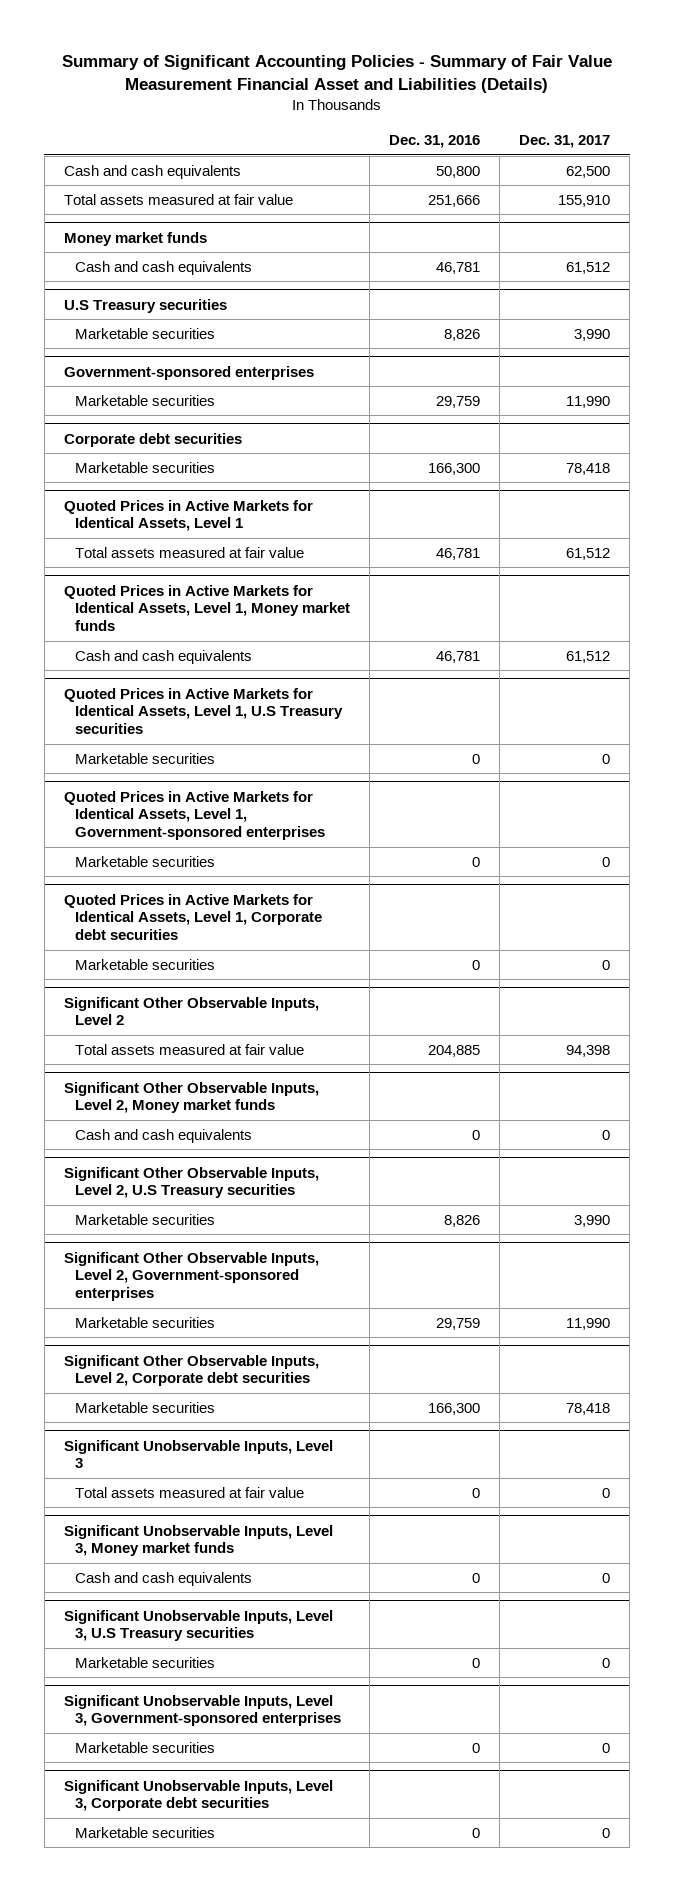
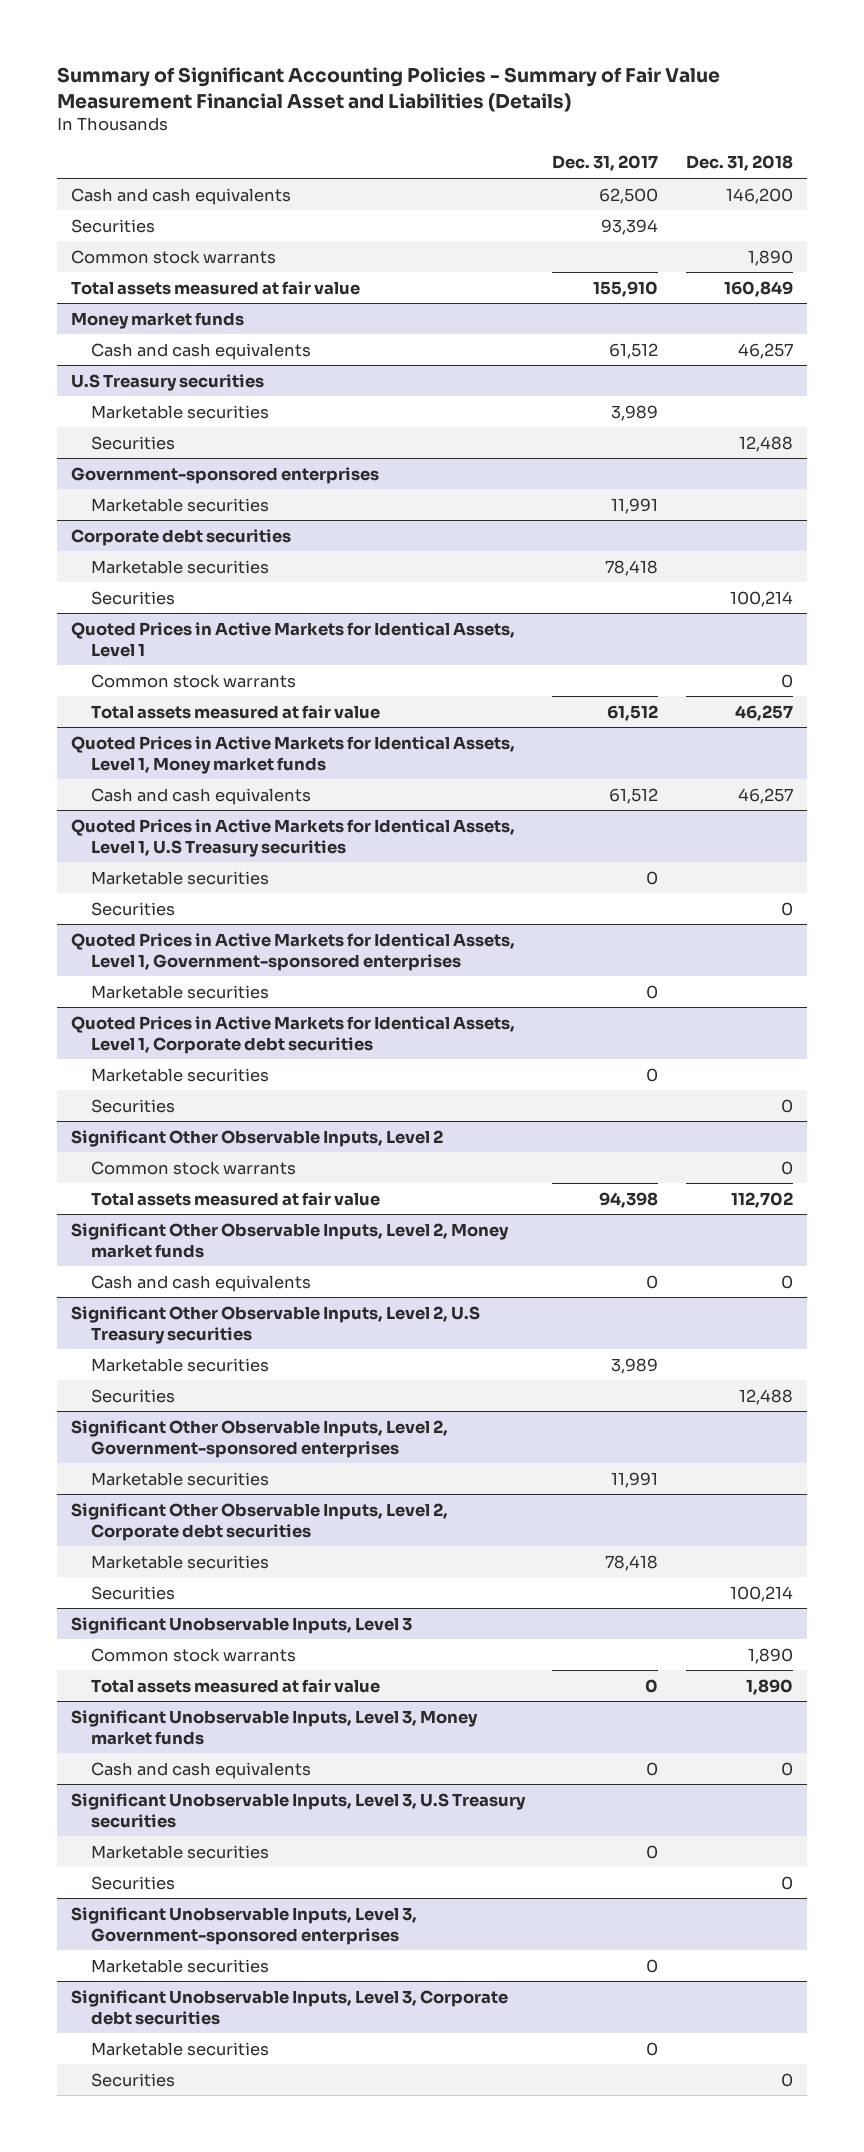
[389,134,481,148] Dec. 31, 2016 -> none
none -> [686,155,794,172] Dec. 31, 2018
none -> [70,218,155,233] Securities
none -> [70,249,276,264] Common stock warrants
[574,328,611,341] 3,990 -> [611,404,659,421] 3,989
none -> [91,435,176,450] Securities
[566,395,611,408] 11,990 -> [611,497,659,514] 11,991
none -> [91,590,176,605] Securities
none -> [91,673,297,688] Common stock warrants
none -> [91,901,176,916] Securities
none -> [91,1098,176,1113] Securities
none -> [91,1160,297,1175] Common stock warrants
[574,1214,611,1227] 3,990 -> [611,1357,659,1374] 3,989
none -> [91,1388,176,1403] Securities
[566,1317,611,1330] 11,990 -> [611,1471,659,1488] 11,991
none -> [91,1585,176,1600] Securities
none -> [91,1647,297,1662] Common stock warrants
none -> [91,1875,176,1890] Securities
none -> [91,2072,176,2087] Securities

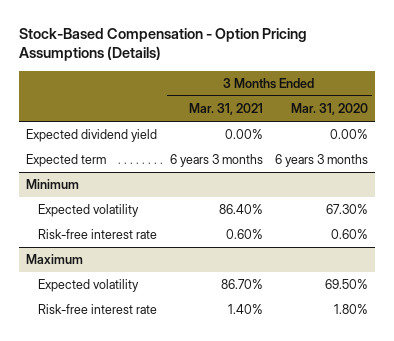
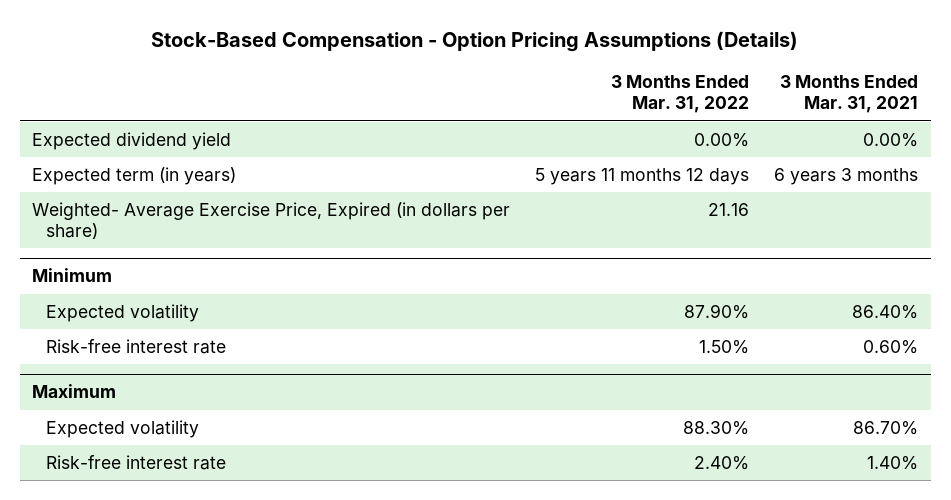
[291,103,369,116] Mar. 31, 2020 -> none
none -> [611,74,750,114] 3 Months Ended Mar. 31, 2022
[25,154,106,168] Expected term -> [32,166,237,185] Expected term (in years)
none -> [32,201,511,240] Weighted- Average Exercise Price, Expired (in dollars per share)

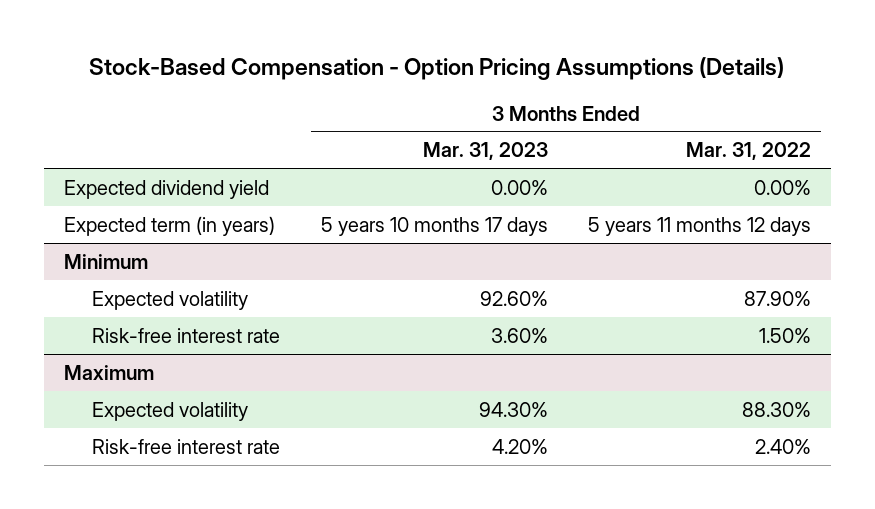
[780,74,919,114] 3 Months Ended Mar. 31, 2021 -> none
none -> [422,142,548,161] Mar. 31, 2023
[32,201,511,240] Weighted- Average Exercise Price, Expired (in dollars per share) -> none

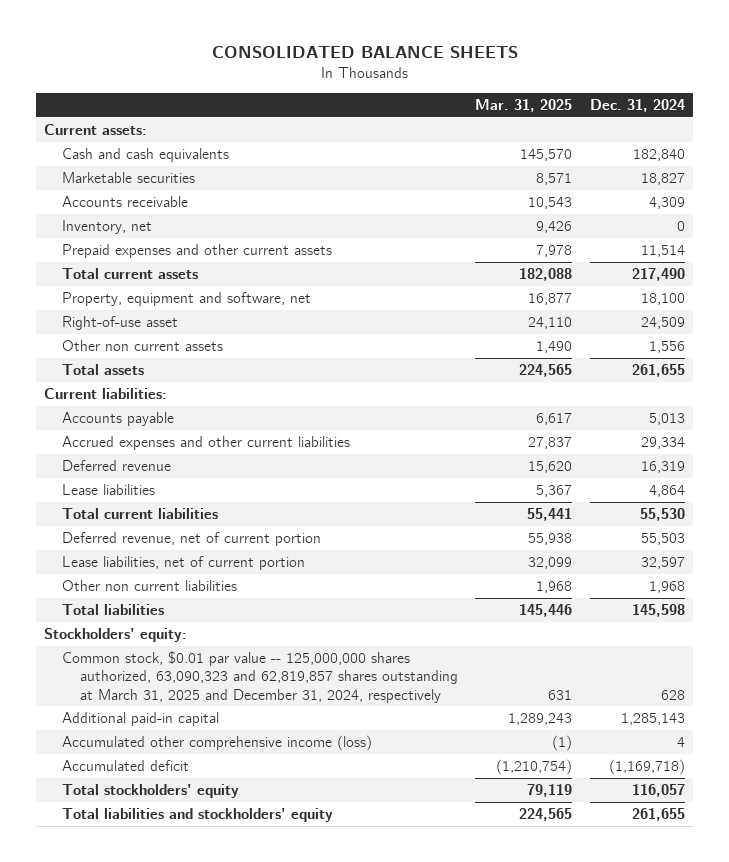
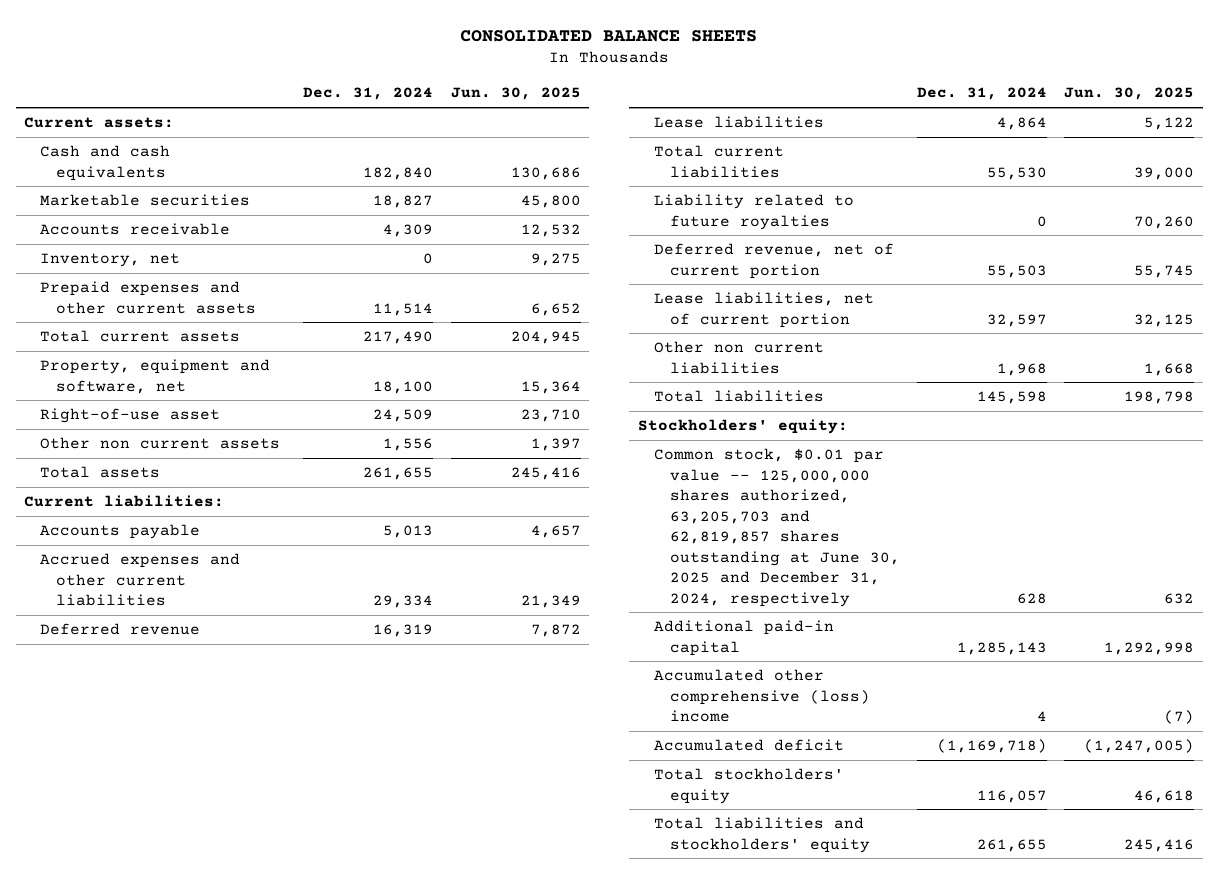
[475,98,573,112] Mar. 31, 2025 -> none
none -> [450,87,581,101] Jun. 30, 2025
none -> [653,194,854,230] Liability related to future royalties
[62,650,458,703] Common stock, $0.01 par value -- 125,000,000 shares authorized, 63,090,323 and 62,819,857 shares outstanding at March 31, 2025 and December 31, 2024, respectively -> [653,448,900,607] Common stock, $0.01 par value -- 125,000,000 shares authorized, 63,205,703 and 62,819,857 shares outstanding at June 30, 2025 and December 31, 2024, respectively
[62,734,373,751] Accumulated other comprehensive income (loss) -> [653,669,870,723] Accumulated other comprehensive (loss) income

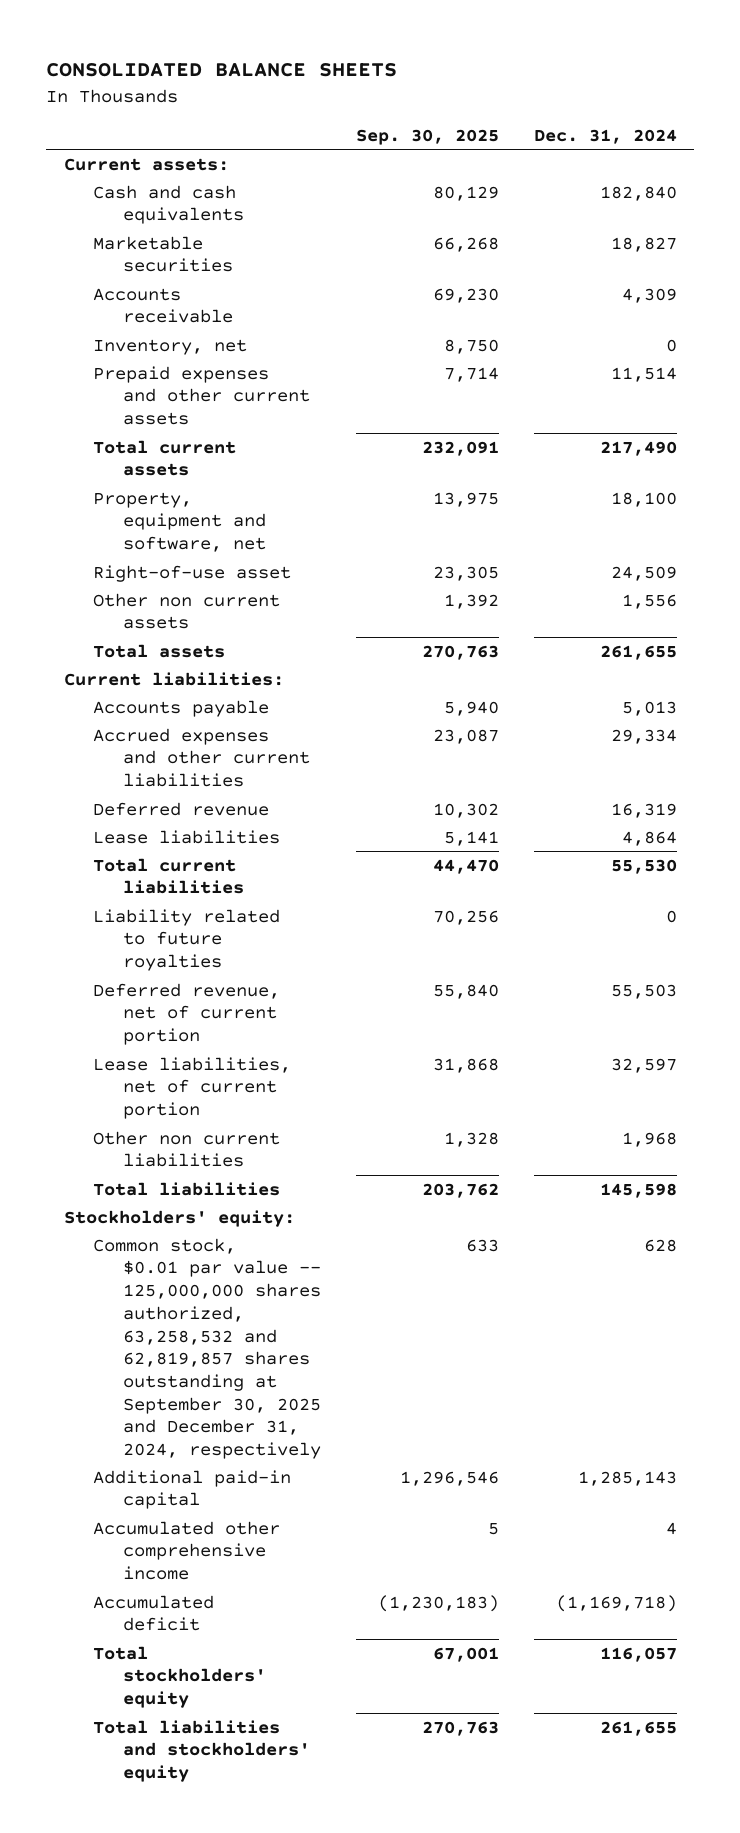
[450,87,581,101] Jun. 30, 2025 -> none
none -> [355,129,499,146] Sep. 30, 2025
[653,448,900,607] Common stock, $0.01 par value -- 125,000,000 shares authorized, 63,205,703 and 62,819,857 shares outstanding at June 30, 2025 and December 31, 2024, respectively -> [93,1237,321,1460] Common stock, $0.01 par value -- 125,000,000 shares authorized, 63,258,532 and 62,819,857 shares outstanding at September 30, 2025 and December 31, 2024, respectively
[653,669,870,723] Accumulated other comprehensive (loss) income -> [93,1520,281,1581] Accumulated other comprehensive income

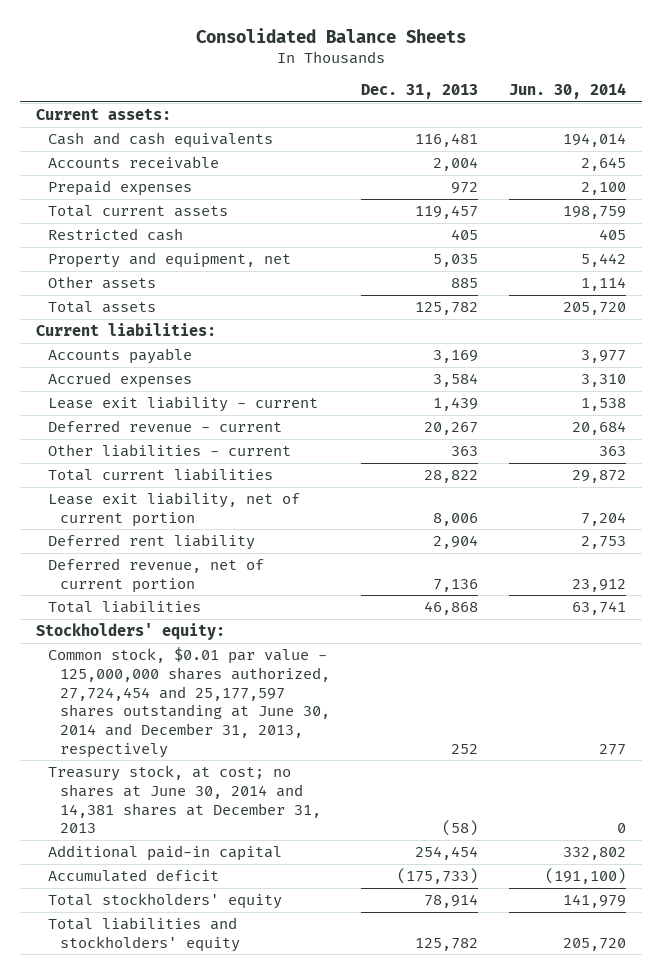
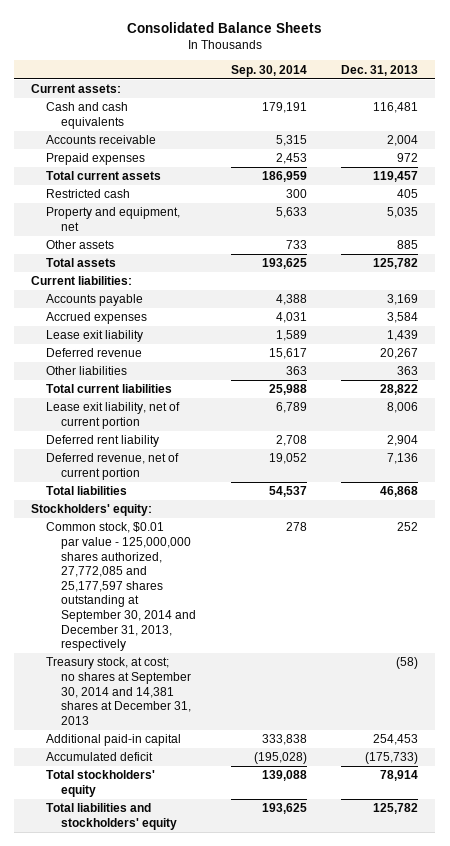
[509,83,627,100] Jun. 30, 2014 -> none
none -> [230,64,307,77] Sep. 30, 2014
[47,396,318,413] Lease exit liability - current -> [46,330,144,343] Lease exit liability
[47,420,282,433] Deferred revenue - current -> [46,348,143,358] Deferred revenue
[47,444,291,458] Other liabilities - current -> [46,366,128,376] Other liabilities
[47,647,331,758] Common stock, $0.01 par value - 125,000,000 shares authorized, 27,724,454 and 25,177,597 shares outstanding at June 30, 2014 and December 31, 2013, respectively -> [46,522,197,652] Common stock, $0.01 par value - 125,000,000 shares authorized, 27,772,085 and 25,177,597 shares outstanding at September 30, 2014 and December 31, 2013, respectively
[47,765,322,834] Treasury stock, at cost; no shares at June 30, 2014 and 14,381 shares at December 31, 2013 -> [46,657,192,725] Treasury stock, at cost; no shares at September 30, 2014 and 14,381 shares at December 31, 2013
[415,846,479,861] 254,454 -> [373,734,419,746] 254,453

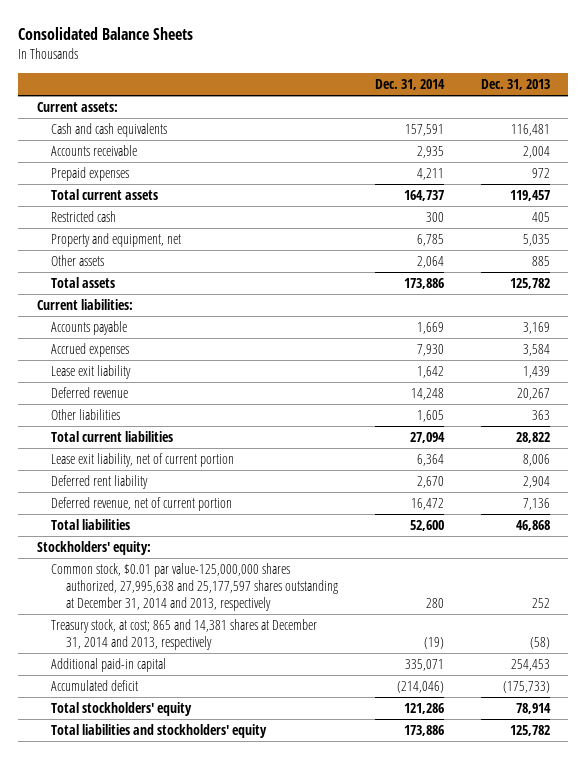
[230,64,307,77] Sep. 30, 2014 -> none
none -> [374,79,445,91] Dec. 31, 2014
[46,522,197,652] Common stock, $0.01 par value - 125,000,000 shares authorized, 27,772,085 and 25,177,597 shares outstanding at September 30, 2014 and December 31, 2013, respectively -> [51,562,339,612] Common stock, $0.01 par value-125,000,000 shares authorized, 27,995,638 and 25,177,597 shares outstanding at December 31, 2014 and 2013, respectively
[46,657,192,725] Treasury stock, at cost; no shares at September 30, 2014 and 14,381 shares at December 31, 2013 -> [51,618,318,651] Treasury stock, at cost; 865 and 14,381 shares at December 31, 2014 and 2013, respectively

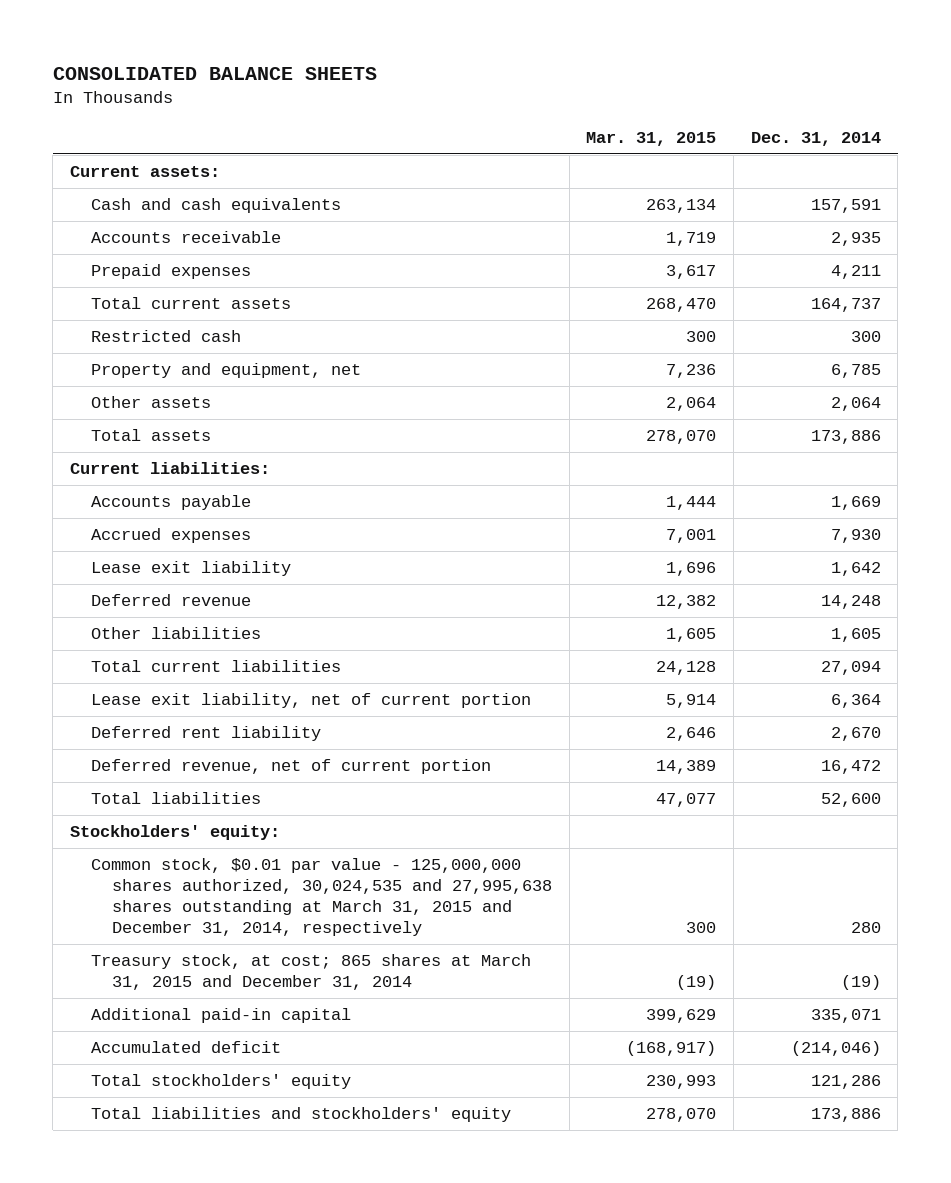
[18,27,194,41] Consolidated Balance Sheets -> [52,66,377,80] CONSOLIDATED BALANCE SHEETS
[480,79,550,91] Dec. 31, 2013 -> none
none -> [586,131,717,146] Mar. 31, 2015
[51,562,339,612] Common stock, $0.01 par value-125,000,000 shares authorized, 27,995,638 and 25,177,597 shares outstanding at December 31, 2014 and 2013, respectively -> [91,858,553,937] Common stock, $0.01 par value - 125,000,000 shares authorized, 30,024,535 and 27,995,638 shares outstanding at March 31, 2015 and December 31, 2014, respectively
[51,618,318,651] Treasury stock, at cost; 865 and 14,381 shares at December 31, 2014 and 2013, respectively -> [91,954,532,991] Treasury stock, at cost; 865 shares at March 31, 2015 and December 31, 2014

